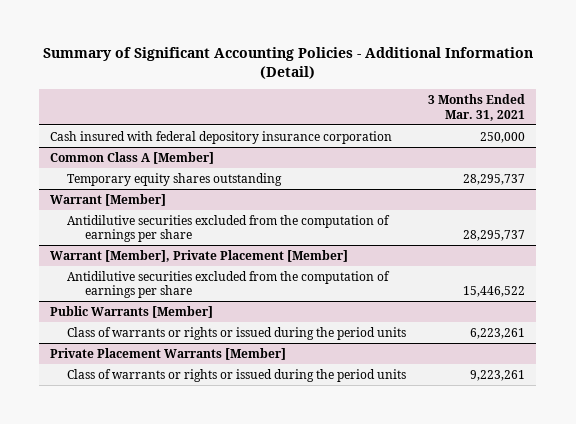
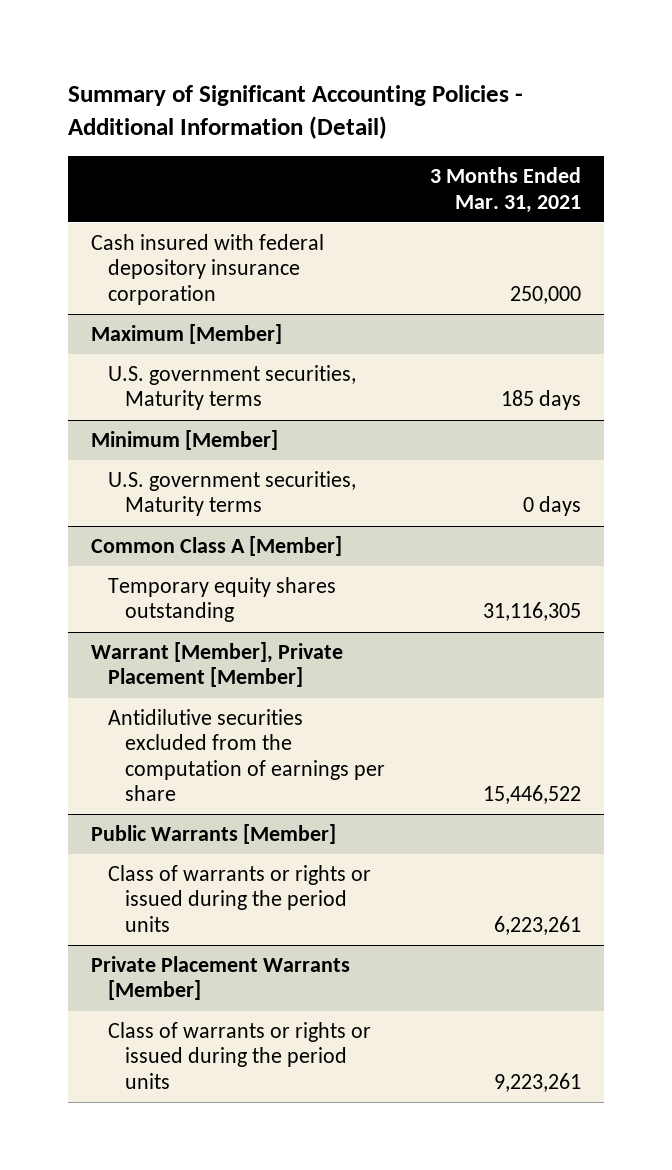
none -> [90,324,282,345] Maximum [Member]
none -> [108,365,357,411] U.S. government securities, Maturity terms
none -> [90,430,278,451] Minimum [Member]
none -> [108,471,357,517] U.S. government securities, Maturity terms
[50,193,167,206] Warrant [Member] -> none
[67,214,391,243] Antidilutive securities excluded from the computation of earnings per share -> none
[463,173,526,185] 28,295,737 -> [483,602,582,622] 31,116,305

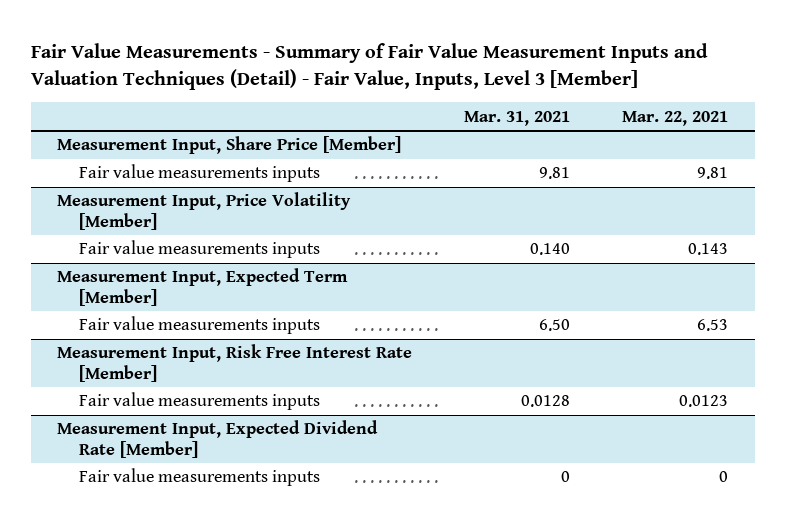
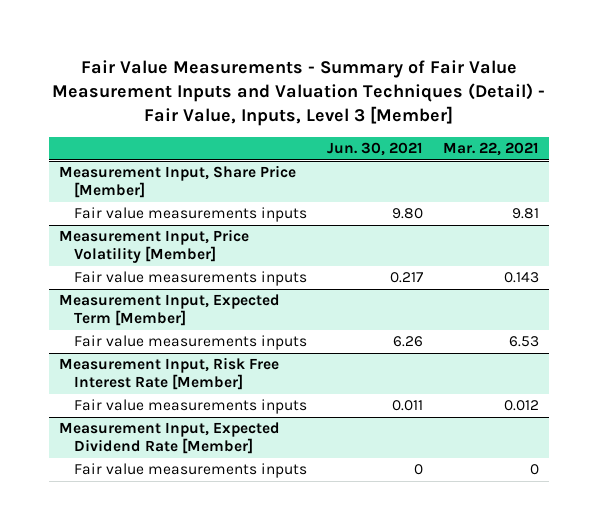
[464,110,571,126] Mar. 31, 2021 -> none
none -> [327,142,424,157] Jun. 30, 2021
[679,395,729,408] 0.0123 -> [504,400,540,412] 0.012

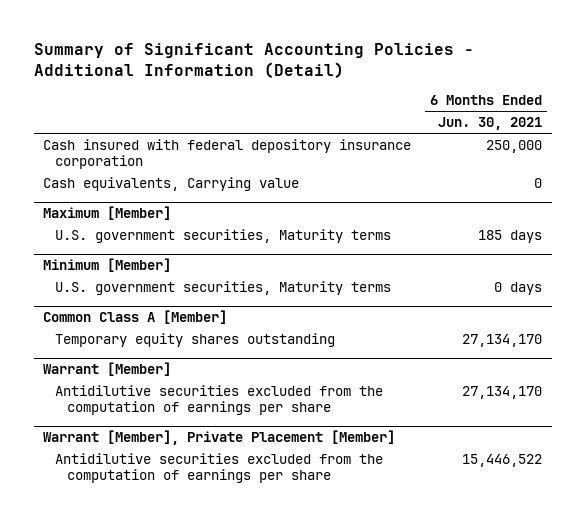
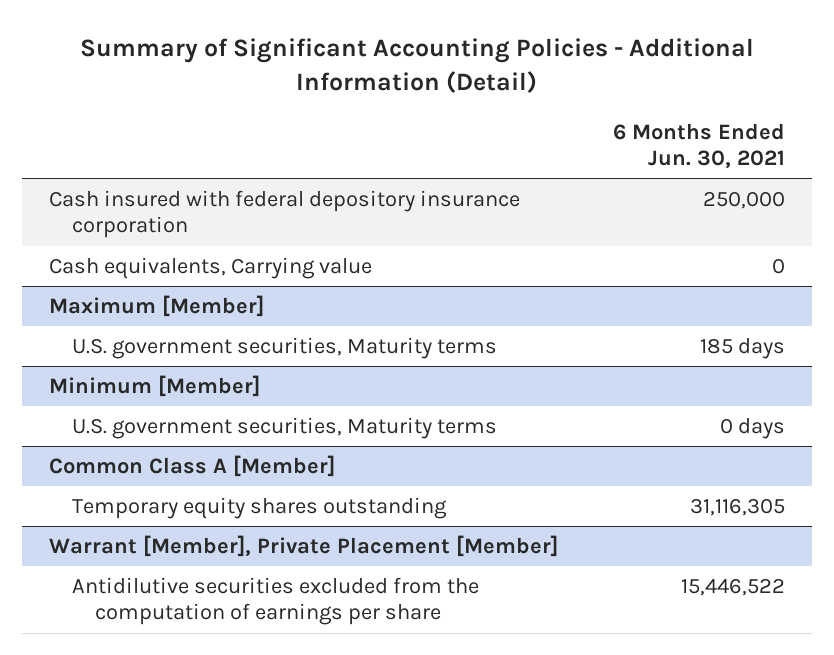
[43,361,172,376] Warrant [Member] -> none
[55,384,384,415] Antidilutive securities excluded from the computation of earnings per share -> none
[462,333,543,347] 27,134,170 -> [689,498,785,517] 31,116,305

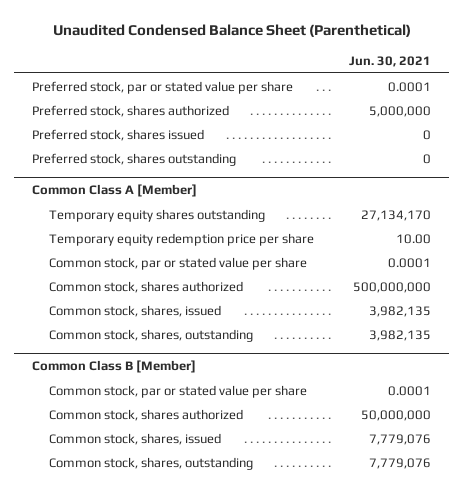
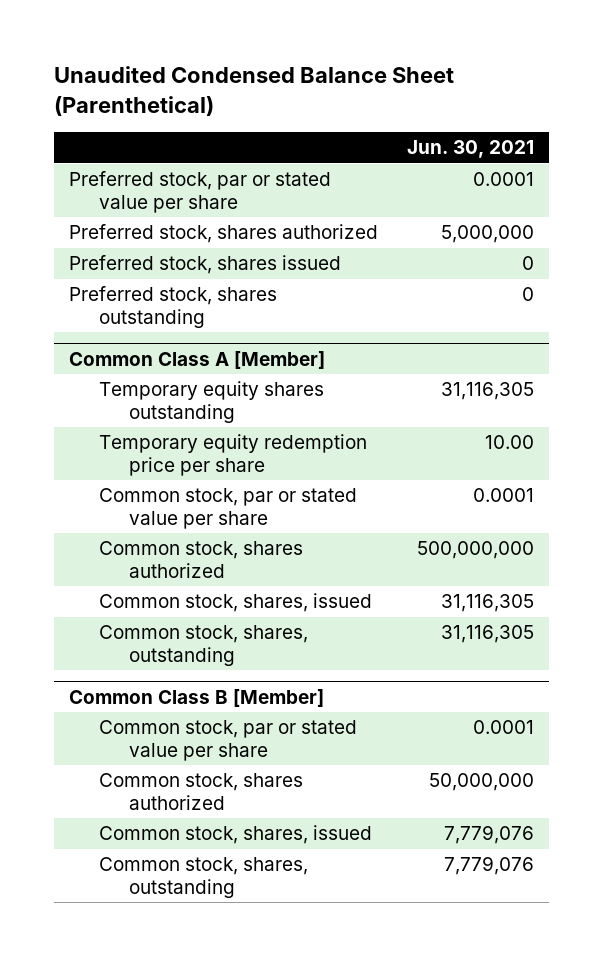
[361,209,432,221] 27,134,170 -> [441,382,535,401] 31,116,305
[369,305,432,317] 3,982,135 -> [441,594,535,613] 31,116,305
[369,329,432,341] 3,982,135 -> [441,625,535,644] 31,116,305

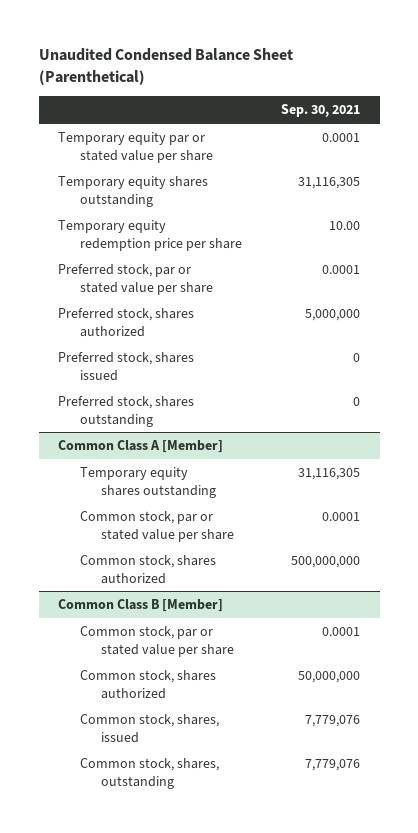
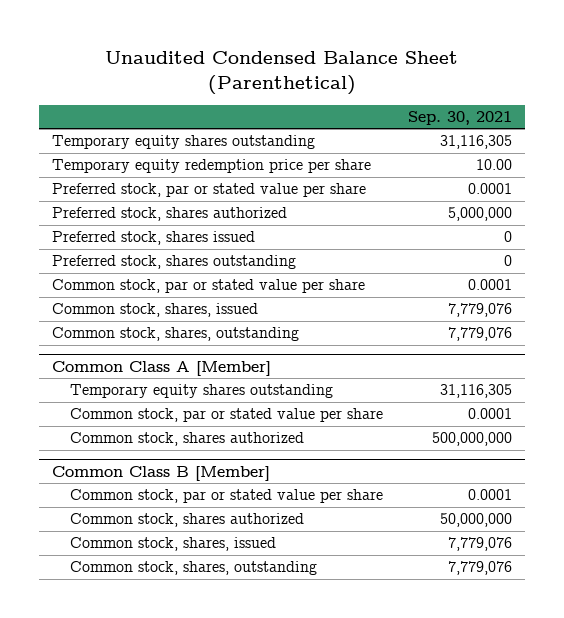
[58,132,213,163] Temporary equity par or stated value per share -> none
none -> [51,279,365,294] Common stock, par or stated value per share
none -> [51,303,258,318] Common stock, shares, issued
none -> [51,327,299,342] Common stock, shares, outstanding

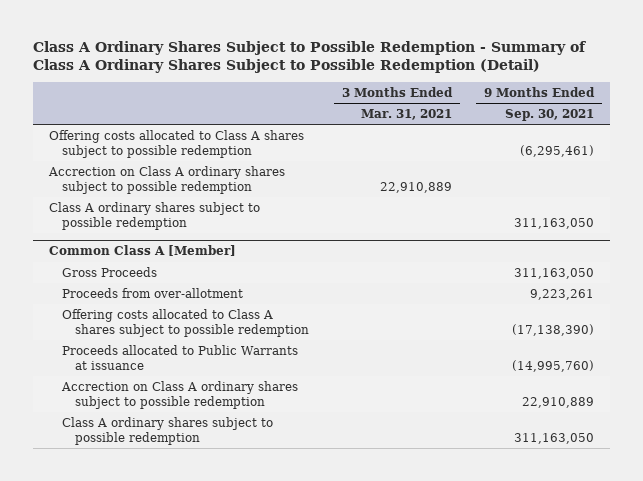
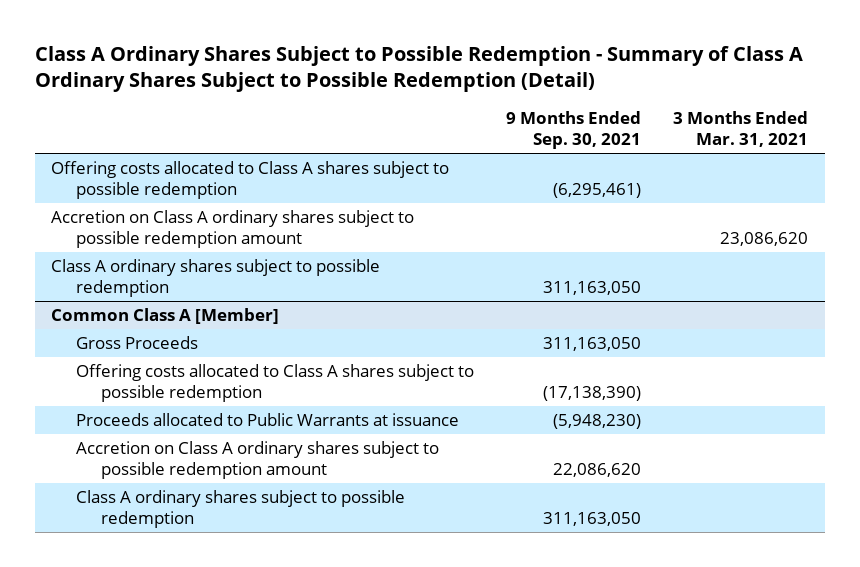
[48,165,286,194] Accrection on Class A ordinary shares subject to possible redemption -> [51,210,415,248] Accretion on Class A ordinary shares subject to possible redemption amount
[379,181,452,193] 22,910,889 -> [720,231,809,246] 23,086,620
[62,287,244,298] Proceeds from over-allotment -> none
[511,359,594,372] (14,995,760) -> [553,414,642,430] (5,948,230)
[61,380,299,409] Accrection on Class A ordinary shares subject to possible redemption -> [76,441,440,479] Accretion on Class A ordinary shares subject to possible redemption amount
[521,396,594,408] 22,910,889 -> [553,462,642,477] 22,086,620

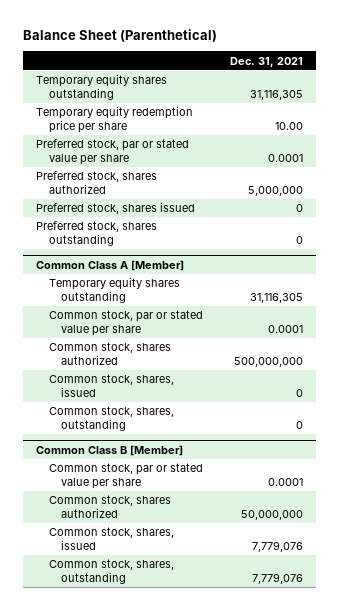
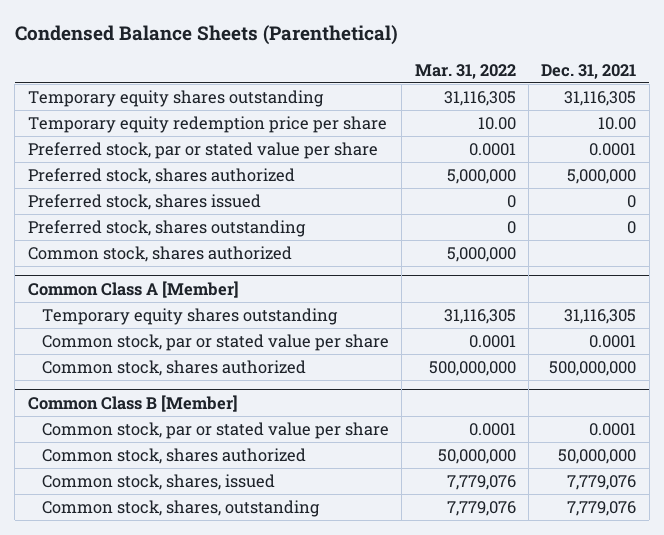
[22,29,217,43] Balance Sheet (Parenthetical) -> [14,25,398,46] Condensed Balance Sheets (Parenthetical)
none -> [414,63,516,79] Mar. 31, 2022
none -> [27,246,292,263] Common stock, shares authorized
[48,374,174,398] Common stock, shares, issued -> none
[48,406,174,432] Common stock, shares, outstanding -> none

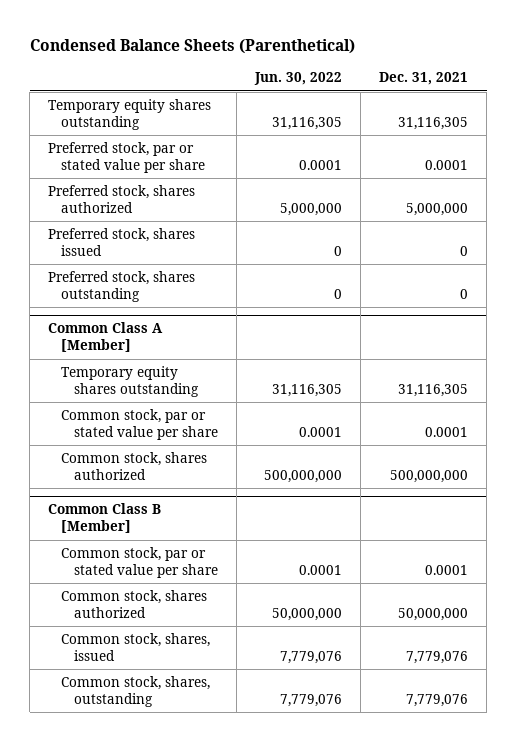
[414,63,516,79] Mar. 31, 2022 -> none
none -> [254,72,343,86] Jun. 30, 2022
[27,116,387,134] Temporary equity redemption price per share -> none
[27,246,292,263] Common stock, shares authorized -> none

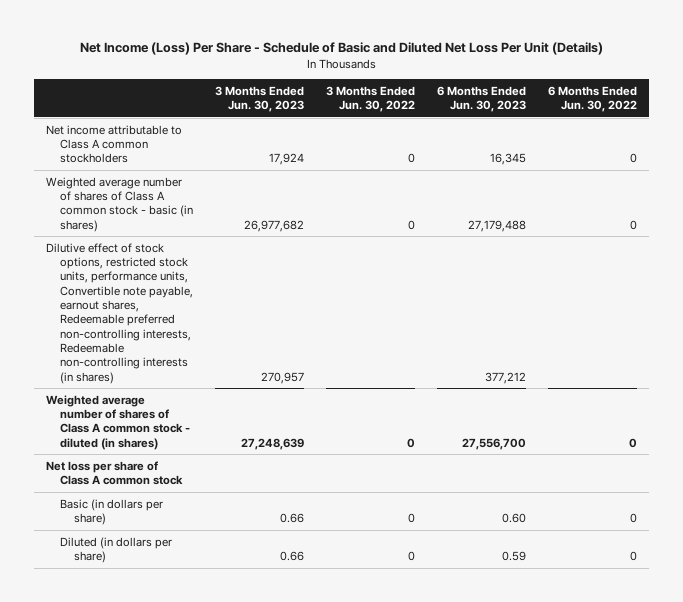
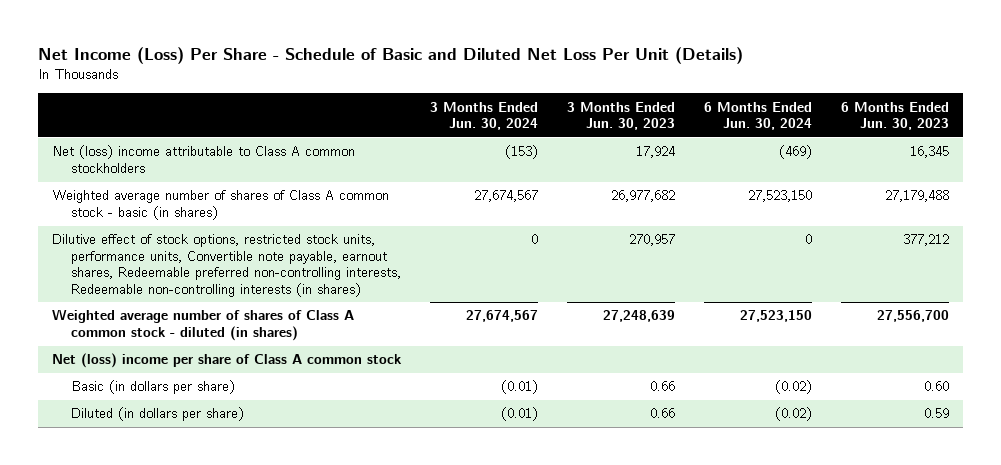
[326,85,416,113] 3 Months Ended Jun. 30, 2022 -> none
[548,85,638,113] 6 Months Ended Jun. 30, 2022 -> none
none -> [430,101,539,130] 3 Months Ended Jun. 30, 2024
none -> [703,101,812,130] 6 Months Ended Jun. 30, 2024
[45,124,182,164] Net income attributable to Class A common stockholders -> [52,145,356,173] Net (loss) income attributable to Class A common stockholders
[45,460,183,486] Net loss per share of Class A common stock -> [52,353,403,369] Net (loss) income per share of Class A common stock

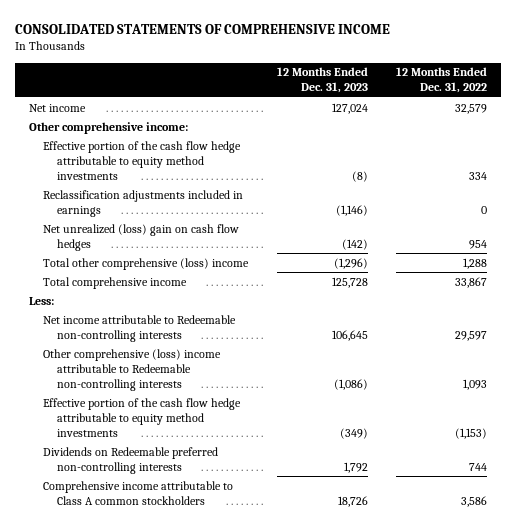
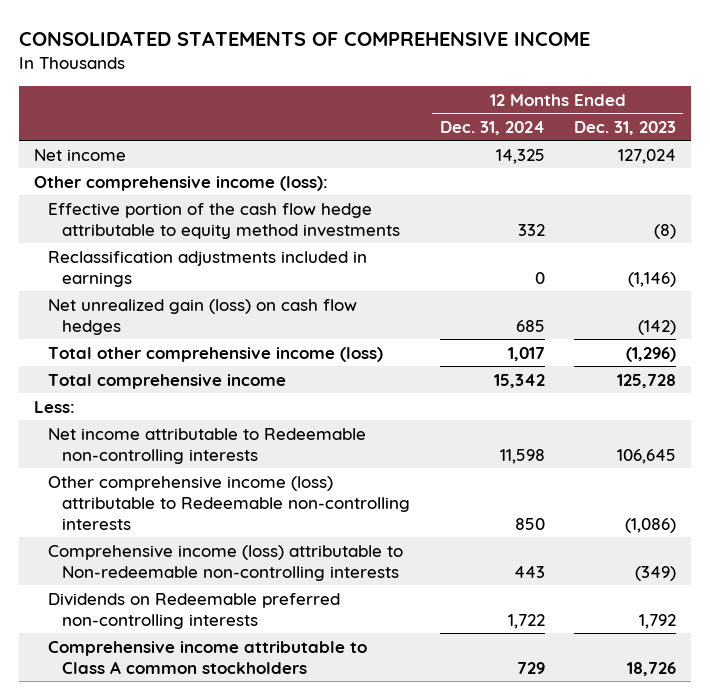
[396,67,488,94] 12 Months Ended Dec. 31, 2022 -> none
none -> [439,120,545,135] Dec. 31, 2024
[29,121,189,134] Other comprehensive income: -> [33,175,328,191] Other comprehensive income (loss):
[43,223,240,251] Net unrealized (loss) gain on cash flow hedges -> [47,298,357,335] Net unrealized gain (loss) on cash flow hedges
[43,257,250,270] Total other comprehensive (loss) income -> [47,346,383,362] Total other comprehensive income (loss)
[43,348,222,391] Other comprehensive (loss) income attributable to Redeemable non-controlling interests -> [47,475,410,531] Other comprehensive income (loss) attributable to Redeemable non-controlling interests
[43,397,242,437] Effective portion of the cash flow hedge attributable to equity method investments -> [47,544,403,581] Comprehensive income (loss) attributable to Non-redeemable non-controlling interests

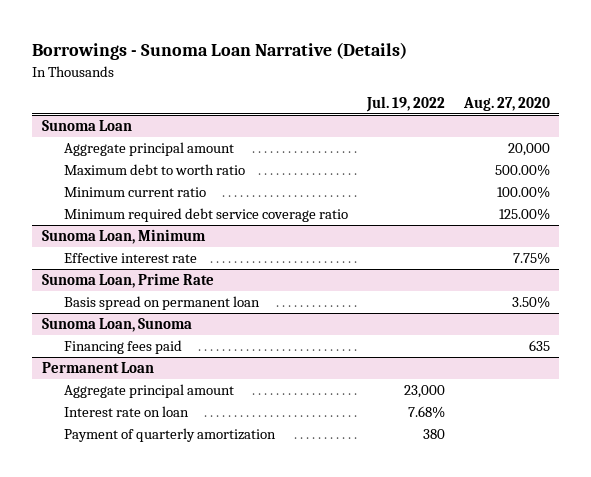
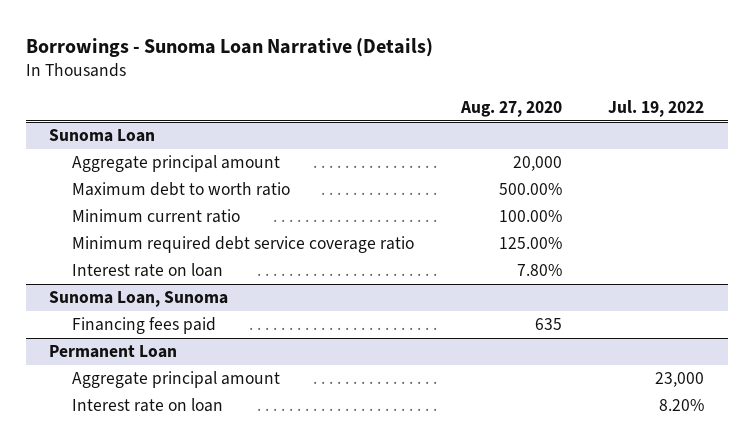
[41,229,206,245] Sunoma Loan, Minimum -> none
[64,253,198,264] Effective interest rate -> none
[41,273,214,289] Sunoma Loan, Prime Rate -> none
[64,296,261,311] Basis spread on permanent loan -> none
none -> [71,263,223,278] Interest rate on loan
[64,428,277,443] Payment of quarterly amortization -> none
[407,406,445,419] 7.68% -> [659,399,705,412] 8.20%

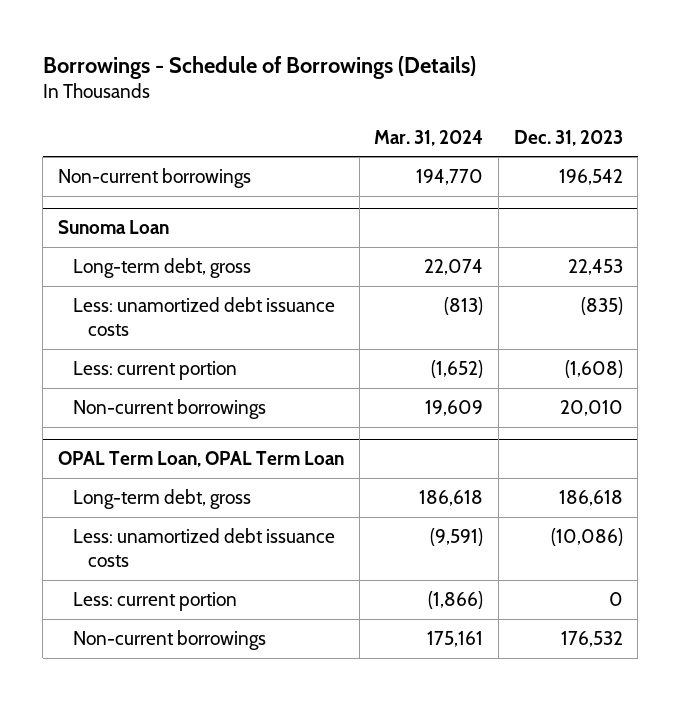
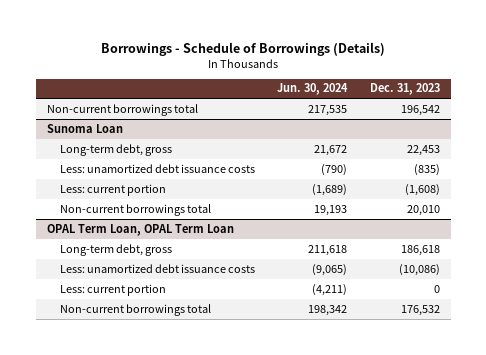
[374,129,484,146] Mar. 31, 2024 -> none
none -> [277,83,349,96] Jun. 30, 2024
[57,168,251,189] Non-current borrowings -> [46,103,198,116] Non-current borrowings total
[72,399,266,420] Non-current borrowings -> [60,203,212,216] Non-current borrowings total
[72,630,266,651] Non-current borrowings -> [60,303,212,316] Non-current borrowings total

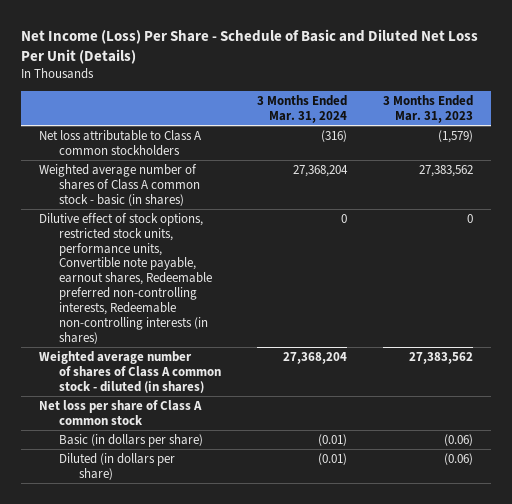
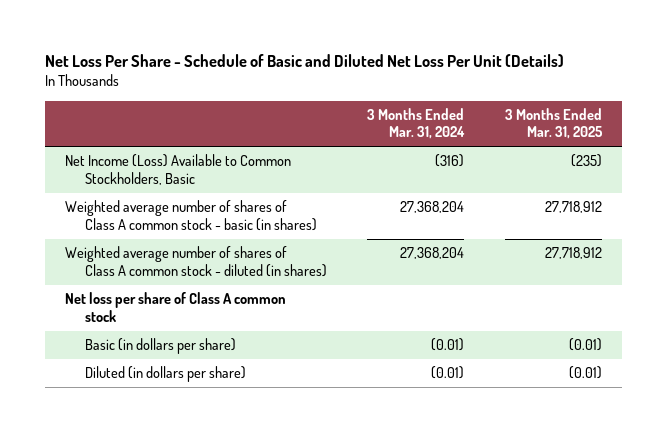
[21,29,479,65] Net Income (Loss) Per Share - Schedule of Basic and Diluted Net Loss Per Unit (Details) -> [44,53,564,67] Net Loss Per Share - Schedule of Basic and Diluted Net Loss Per Unit (Details)
[382,94,473,123] 3 Months Ended Mar. 31, 2023 -> none
none -> [504,108,603,140] 3 Months Ended Mar. 31, 2025
[39,129,203,156] Net loss attributable to Class A common stockholders -> [64,154,291,185] Net Income (Loss) Available to Common Stockholders, Basic
[39,212,212,345] Dilutive effect of stock options, restricted stock units, performance units, Convertible note payable, earnout shares, Redeemable preferred non-controlling interests, Redeemable non-controlling interests (in shares) -> none

